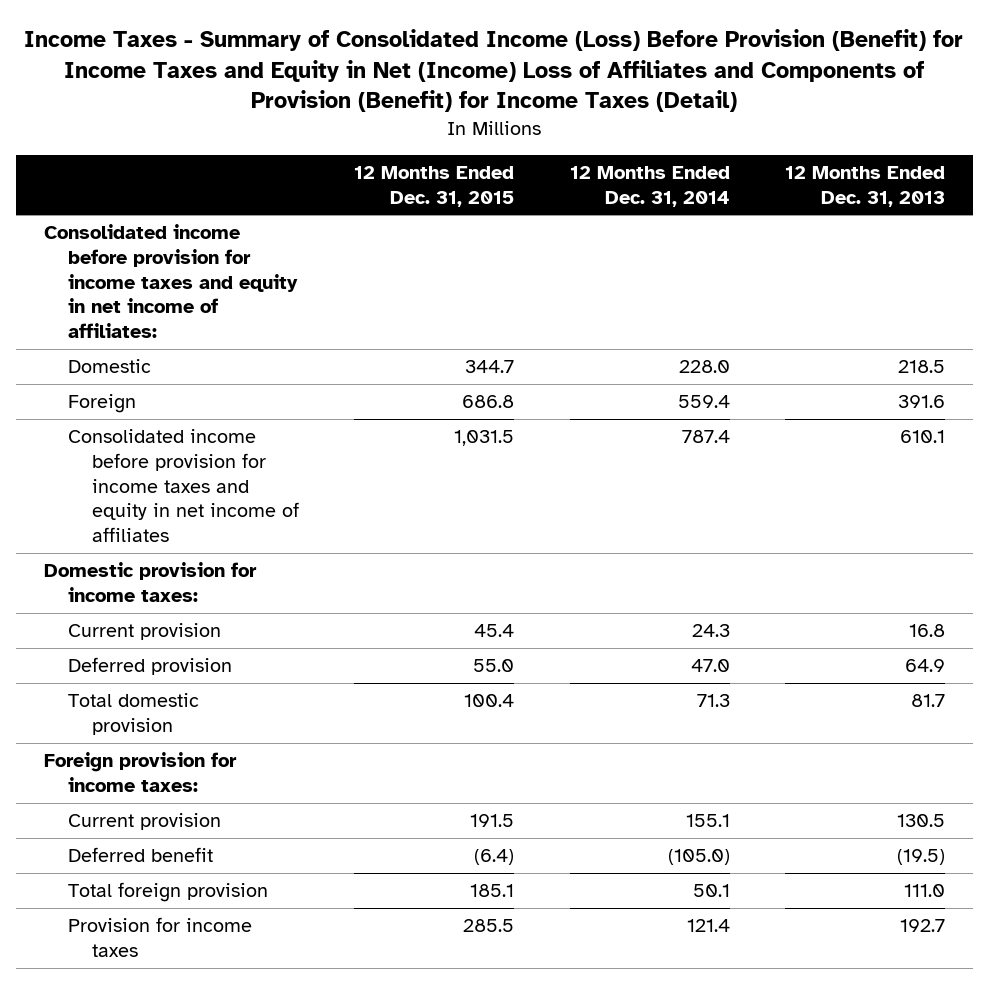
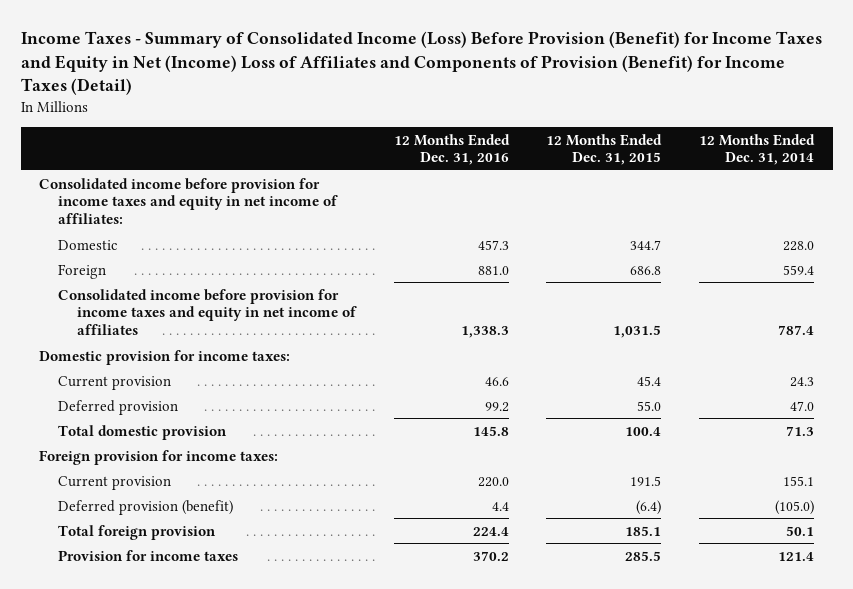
[784,165,945,207] 12 Months Ended Dec. 31, 2013 -> none
none -> [393,133,510,166] 12 Months Ended Dec. 31, 2016
[67,847,213,863] Deferred benefit -> [58,499,234,515] Deferred provision (benefit)

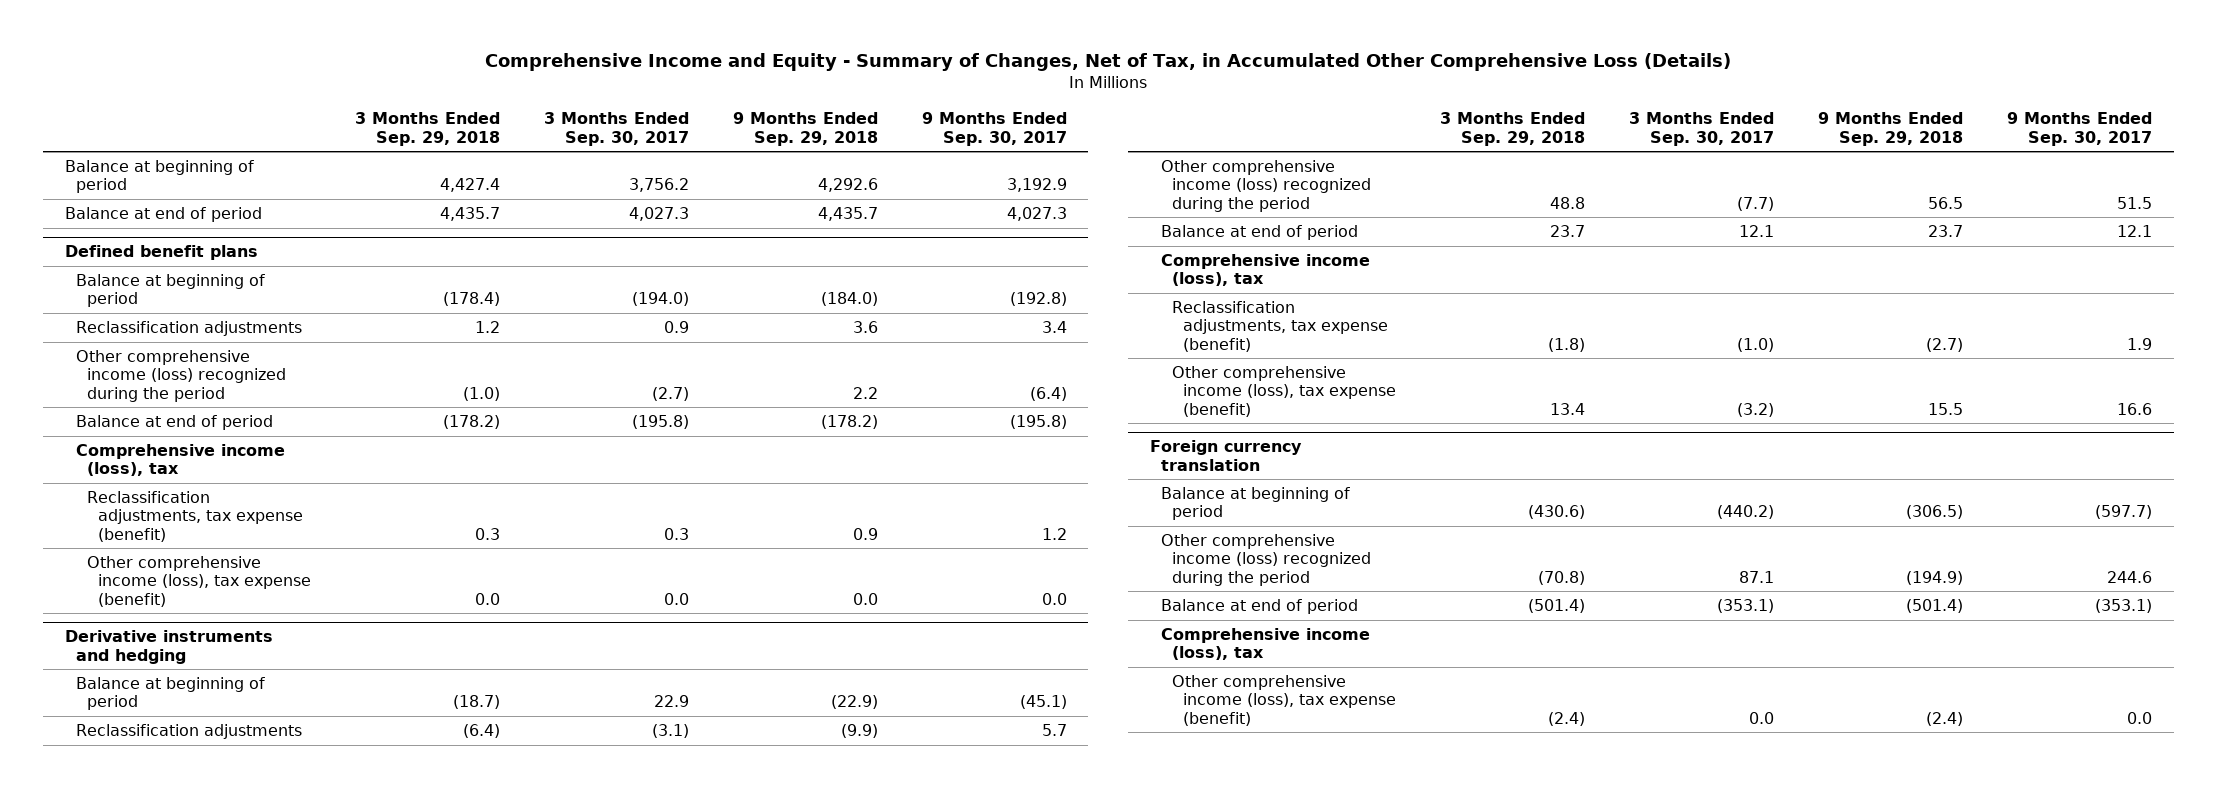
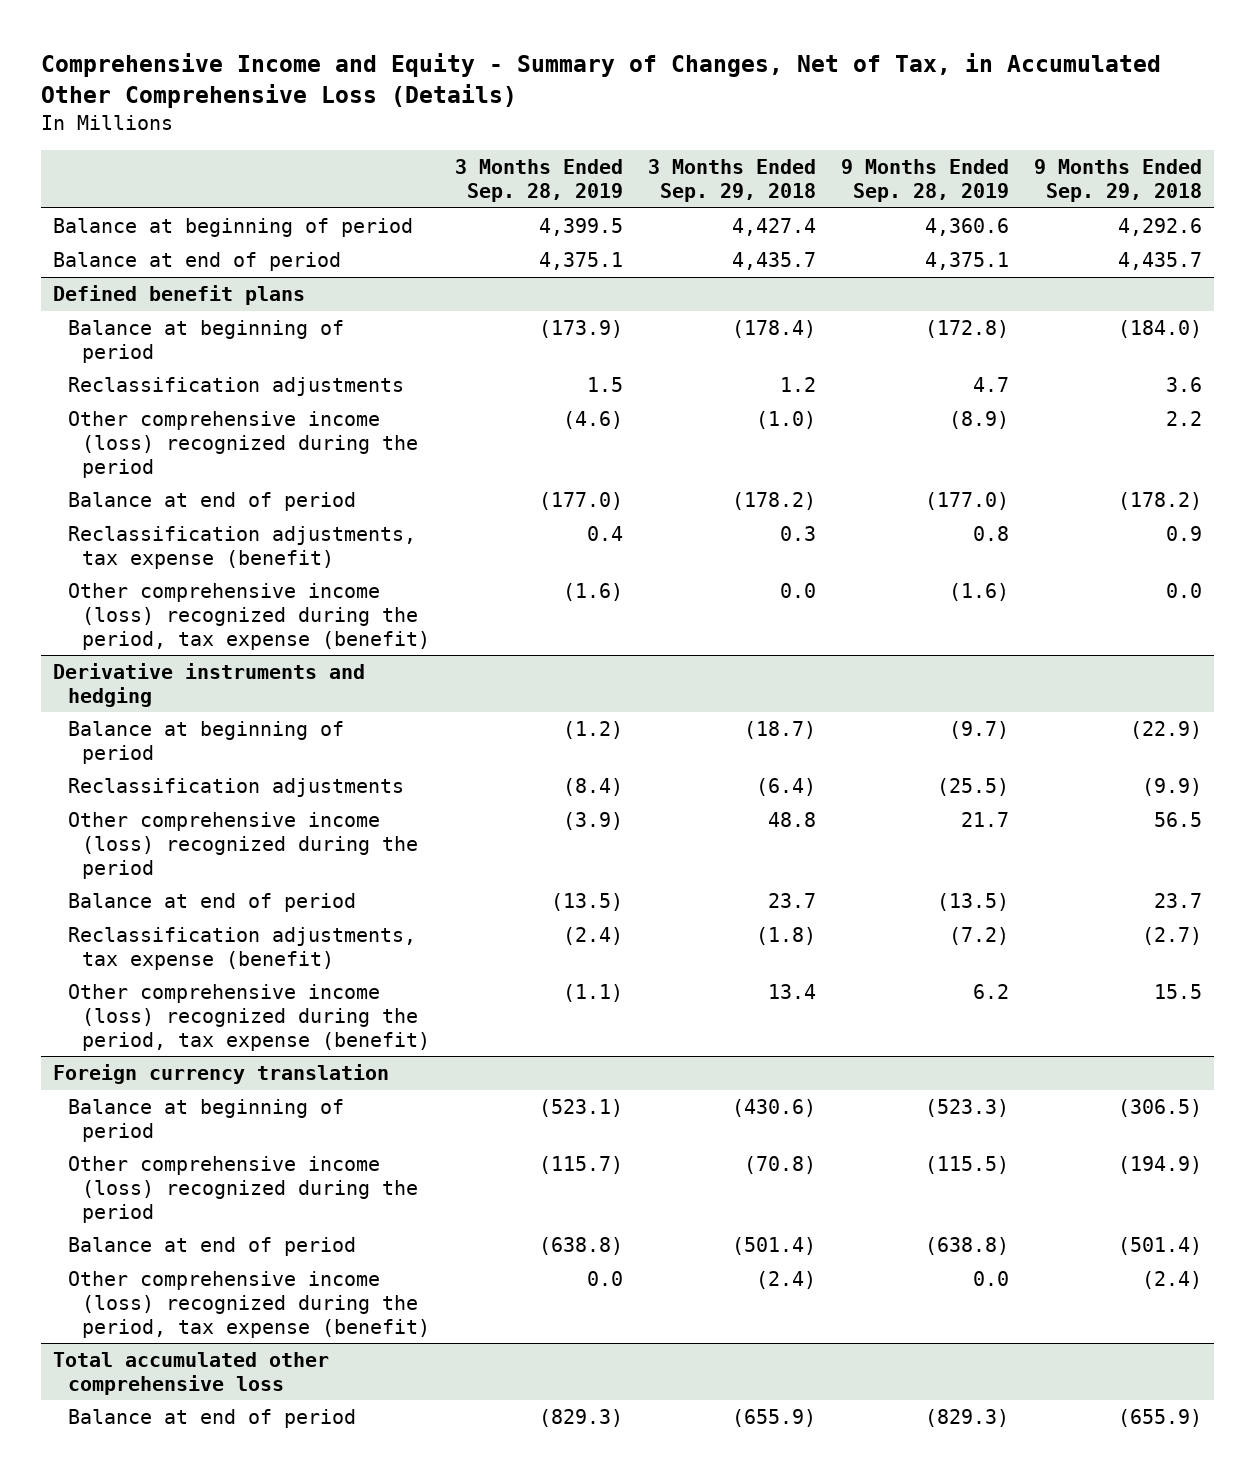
[543,112,689,146] 3 Months Ended Sep. 30, 2017 -> none
[921,112,1067,146] 9 Months Ended Sep. 30, 2017 -> none
none -> [455,159,624,203] 3 Months Ended Sep. 28, 2019
none -> [840,159,1009,203] 9 Months Ended Sep. 28, 2019
[75,444,285,477] Comprehensive income (loss), tax -> none
[86,556,311,607] Other comprehensive income (loss), tax expense (benefit) -> [67,583,431,650] Other comprehensive income (loss) recognized during the period, tax expense (benefit)
[1160,254,1370,287] Comprehensive income (loss), tax -> none
[1171,366,1397,417] Other comprehensive income (loss), tax expense (benefit) -> [67,984,431,1051] Other comprehensive income (loss) recognized during the period, tax expense (benefit)
[1160,628,1370,661] Comprehensive income (loss), tax -> none
[1171,675,1397,726] Other comprehensive income (loss), tax expense (benefit) -> [67,1271,431,1338] Other comprehensive income (loss) recognized during the period, tax expense (benefit)
none -> [53,1352,330,1396] Total accumulated other comprehensive loss
none -> [67,1409,356,1429] Balance at end of period

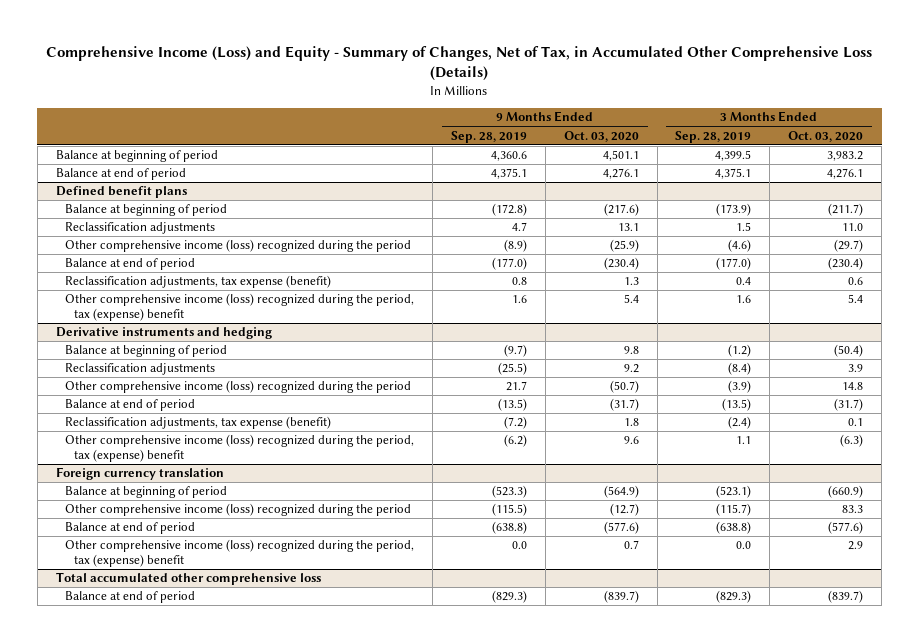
[40,52,1161,108] Comprehensive Income and Equity - Summary of Changes, Net of Tax, in Accumulated Other Comprehensive Loss (Details) -> [46,46,873,82] Comprehensive Income (Loss) and Equity - Summary of Changes, Net of Tax, in Accumulated Other Comprehensive Loss (Details)
[648,159,817,203] 3 Months Ended Sep. 29, 2018 -> none
[1033,159,1202,203] 9 Months Ended Sep. 29, 2018 -> none
none -> [563,130,639,142] Oct. 03, 2020
none -> [788,130,864,142] Oct. 03, 2020
[67,583,431,650] Other comprehensive income (loss) recognized during the period, tax expense (benefit) -> [65,293,415,322] Other comprehensive income (loss) recognized during the period, tax (expense) benefit
[563,583,624,602] (1.6) -> [736,295,752,304] 1.6
[948,583,1009,602] (1.6) -> [511,295,527,304] 1.6
[67,984,431,1051] Other comprehensive income (loss) recognized during the period, tax expense (benefit) -> [65,434,415,463] Other comprehensive income (loss) recognized during the period, tax (expense) benefit
[563,984,624,1003] (1.1) -> [736,436,752,445] 1.1
[972,984,1009,1000] 6.2 -> [503,434,527,448] (6.2)
[67,1271,431,1338] Other comprehensive income (loss) recognized during the period, tax expense (benefit) -> [65,539,415,568] Other comprehensive income (loss) recognized during the period, tax (expense) benefit

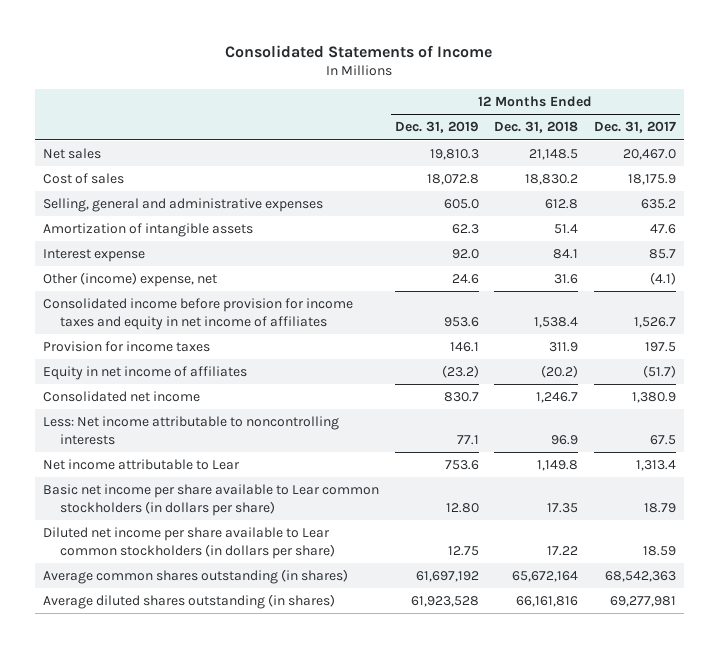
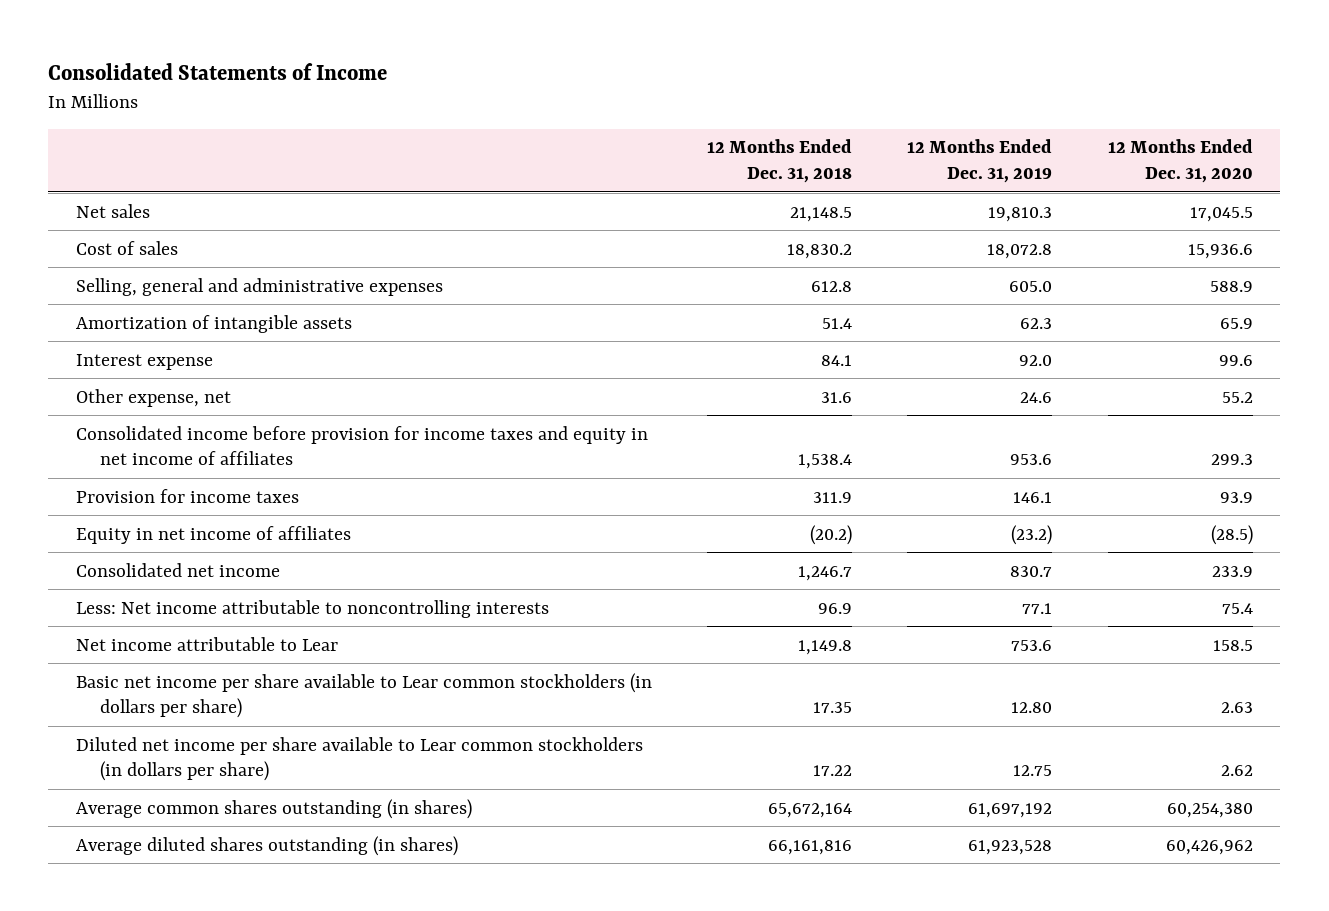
[594,121,677,134] Dec. 31, 2017 -> none
none -> [1107,139,1253,184] 12 Months Ended Dec. 31, 2020
[42,271,217,287] Other (income) expense, net -> [75,388,231,407] Other expense, net

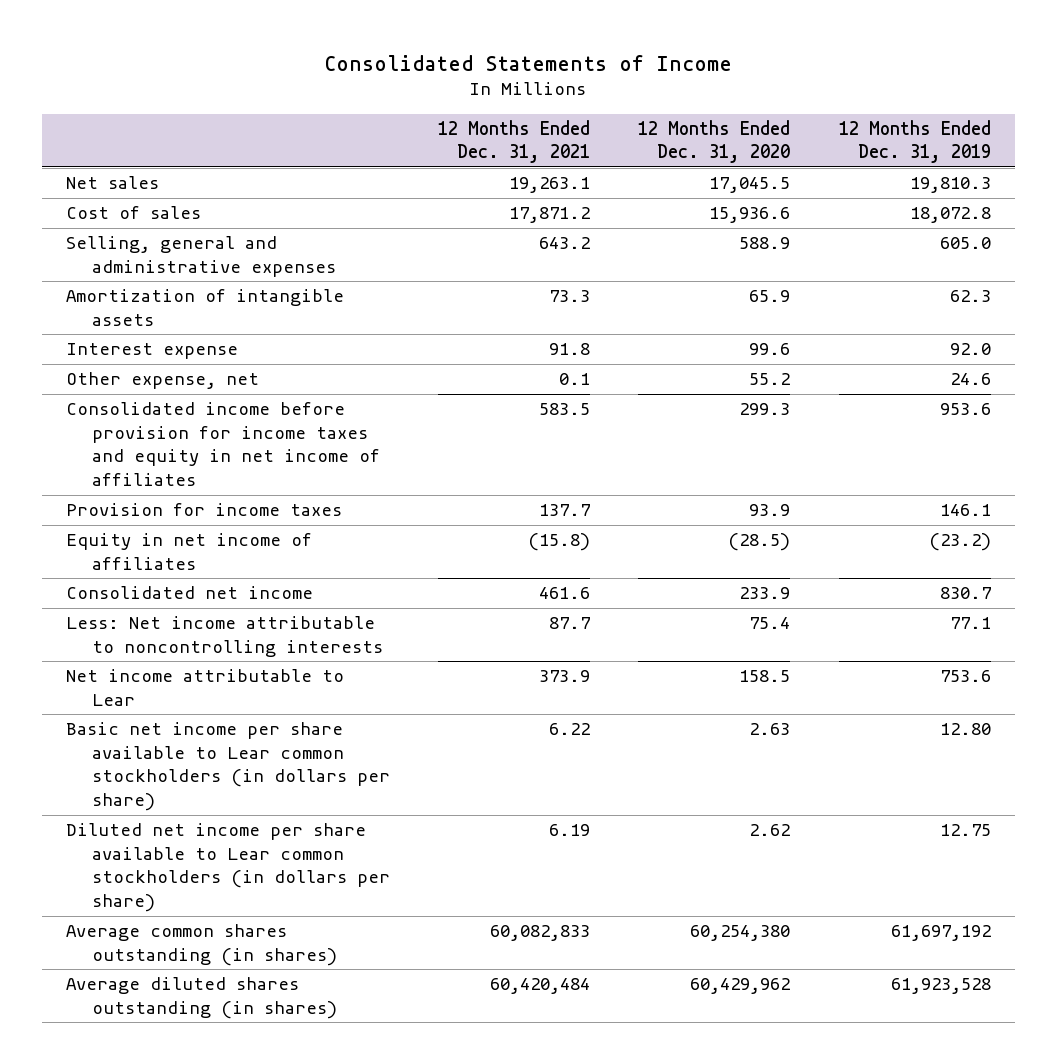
[707,139,853,184] 12 Months Ended Dec. 31, 2018 -> none
none -> [438,119,591,164] 12 Months Ended Dec. 31, 2021
[1165,839,1253,855] 60,426,962 -> [690,978,791,995] 60,429,962

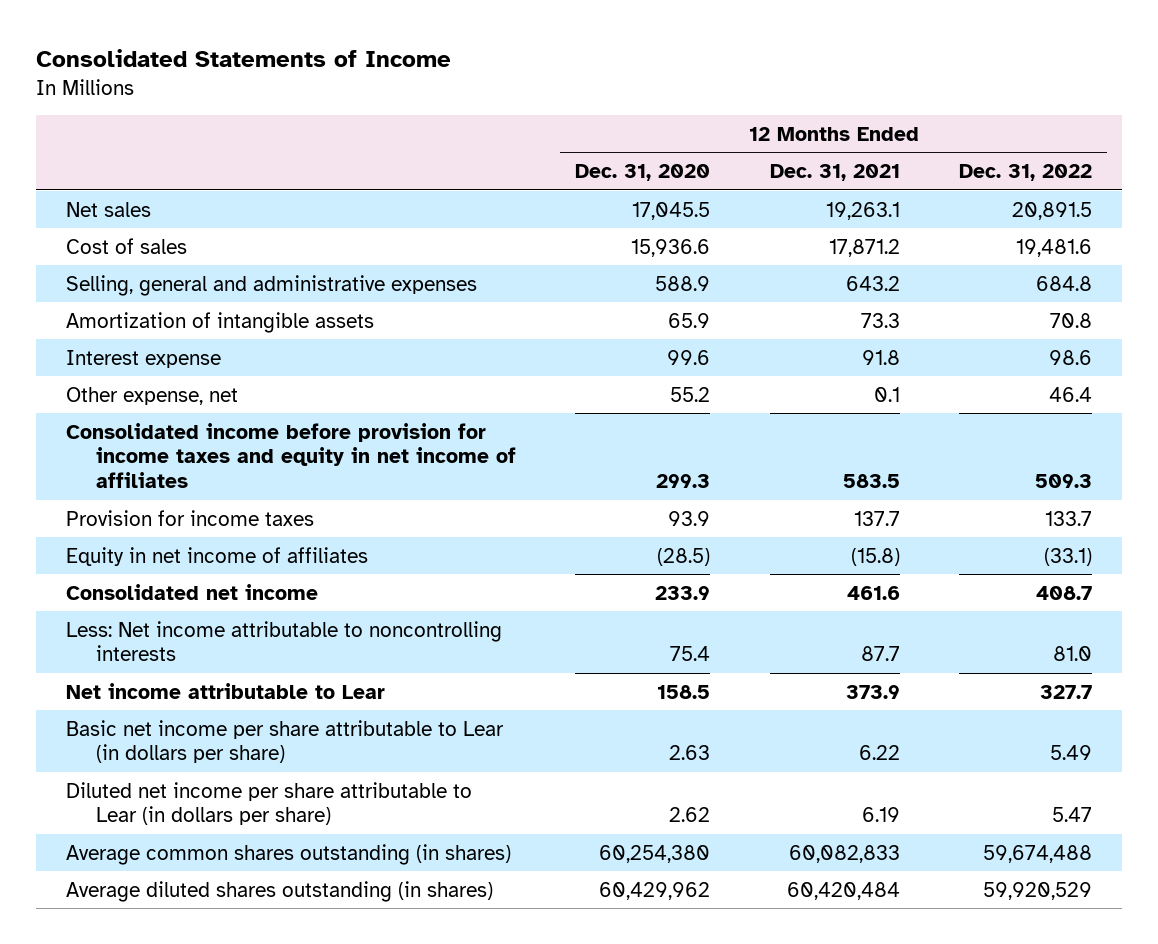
[838,119,991,164] 12 Months Ended Dec. 31, 2019 -> none
none -> [958,163,1092,181] Dec. 31, 2022
[66,722,390,812] Basic net income per share available to Lear common stockholders (in dollars per share) -> [65,719,504,764] Basic net income per share attributable to Lear (in dollars per share)
[66,823,390,913] Diluted net income per share available to Lear common stockholders (in dollars per share) -> [65,781,472,826] Diluted net income per share attributable to Lear (in dollars per share)

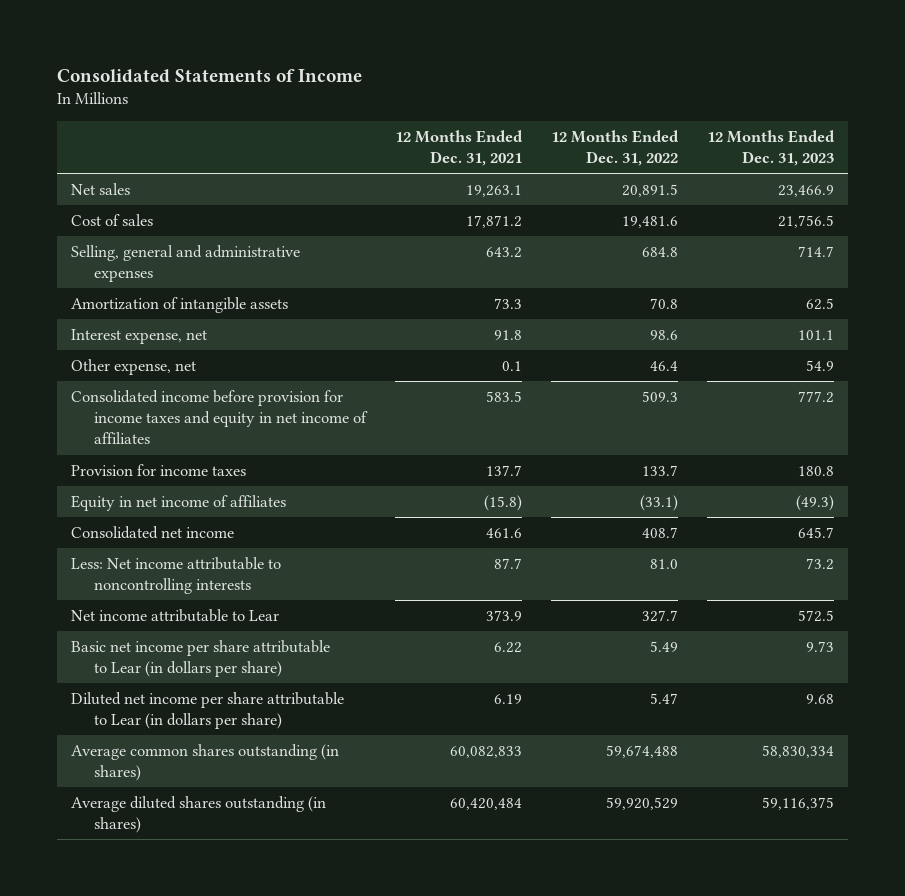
[575,163,711,181] Dec. 31, 2020 -> none
none -> [706,129,835,166] 12 Months Ended Dec. 31, 2023
[65,349,221,368] Interest expense -> [71,329,208,345] Interest expense, net

